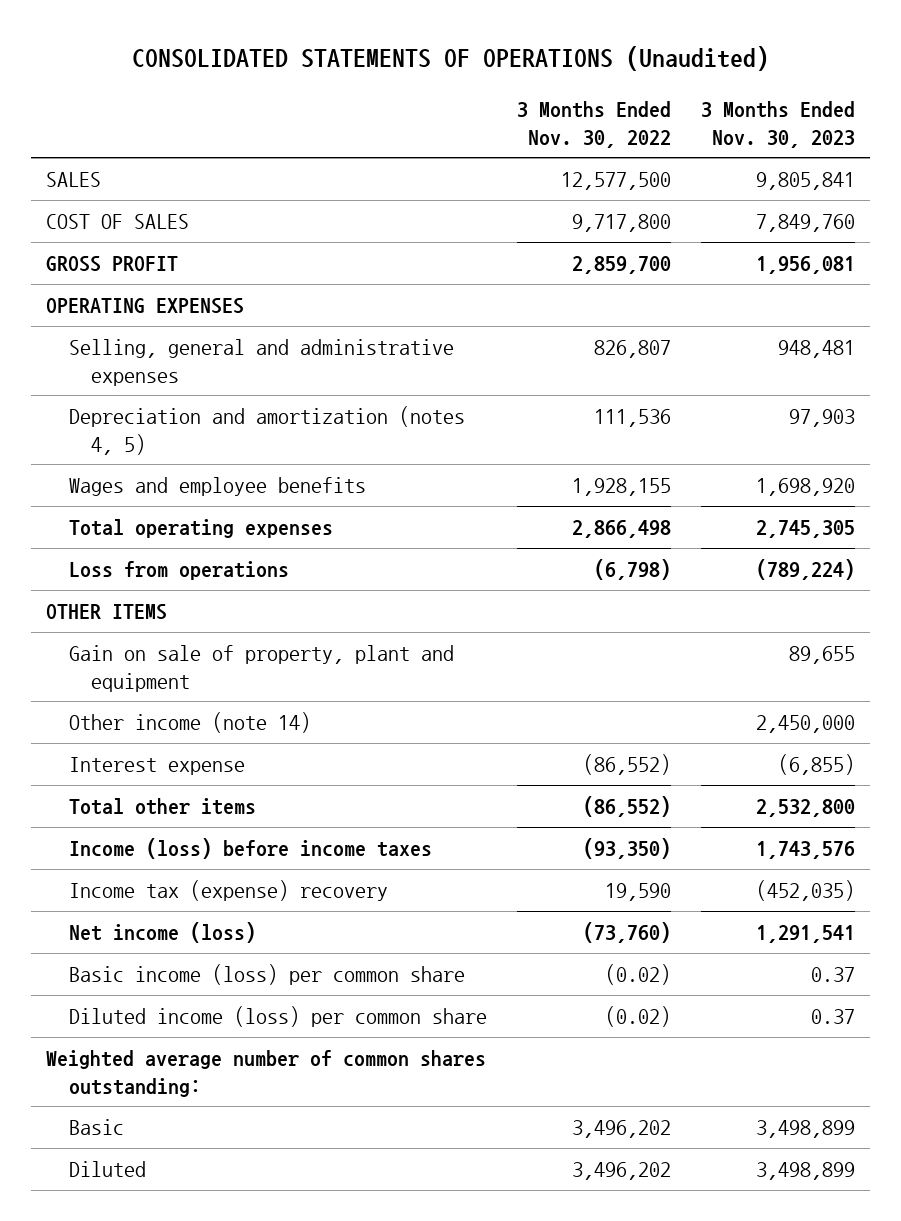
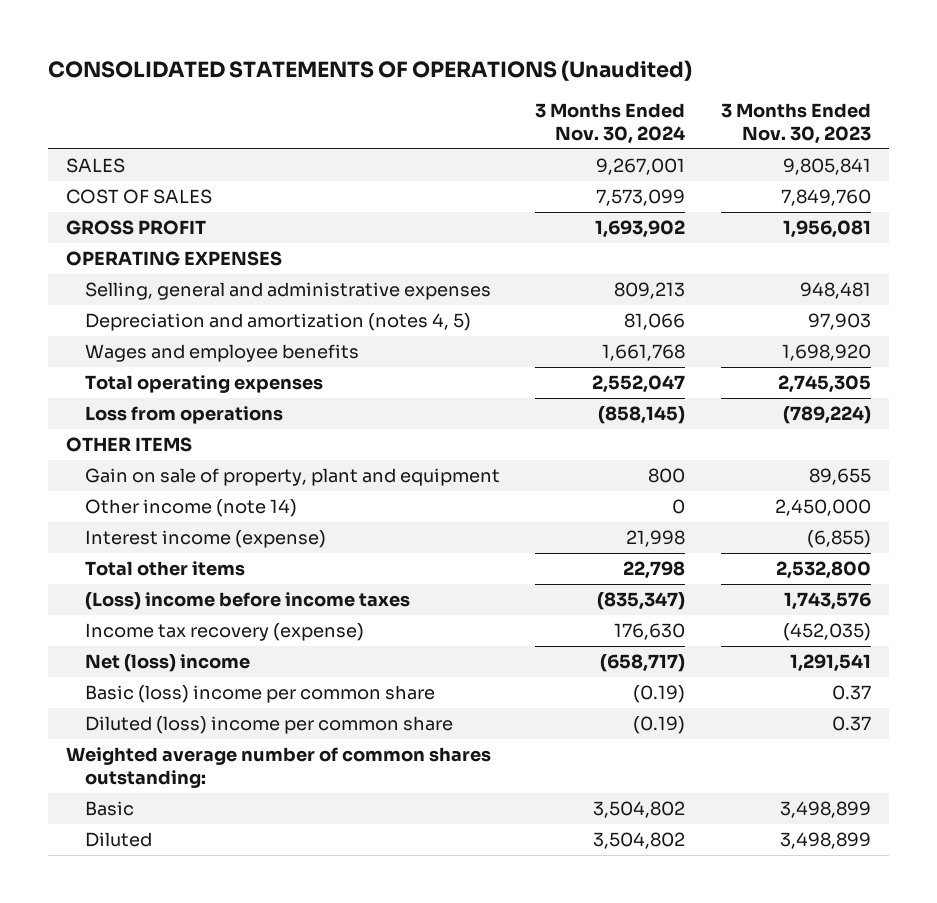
[516,100,671,148] 3 Months Ended Nov. 30, 2022 -> none
none -> [535,103,686,145] 3 Months Ended Nov. 30, 2024
[68,756,245,775] Interest expense -> [84,530,326,549] Interest income (expense)
[68,837,432,859] Income (loss) before income taxes -> [84,592,410,611] (Loss) income before income taxes
[68,879,388,901] Income tax (expense) recovery -> [84,623,364,642] Income tax recovery (expense)
[68,921,256,943] Net income (loss) -> [84,654,250,673] Net (loss) income
[68,963,465,985] Basic income (loss) per common share -> [84,685,435,704] Basic (loss) income per common share
[68,1005,487,1027] Diluted income (loss) per common share -> [84,716,453,735] Diluted (loss) income per common share

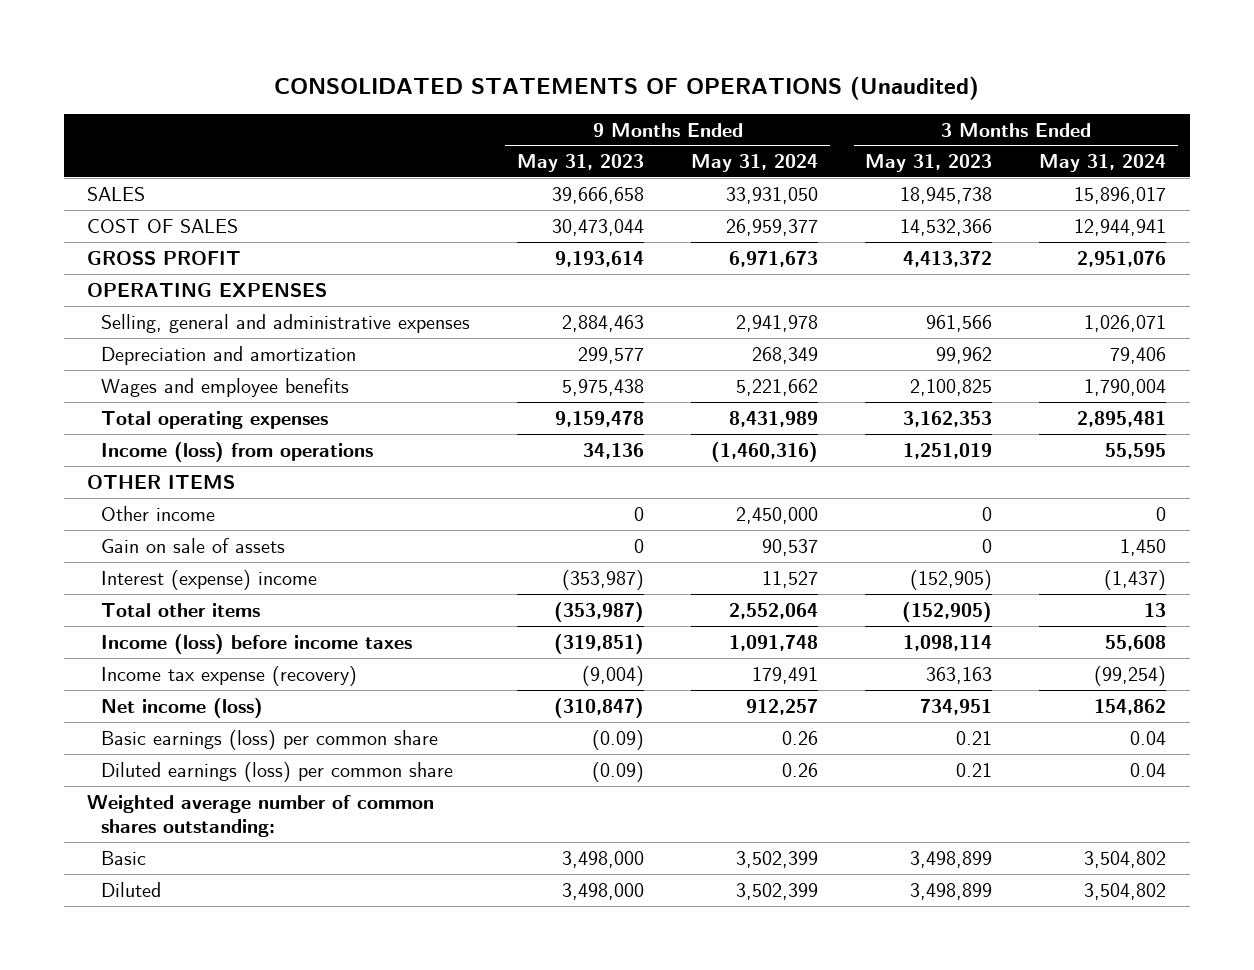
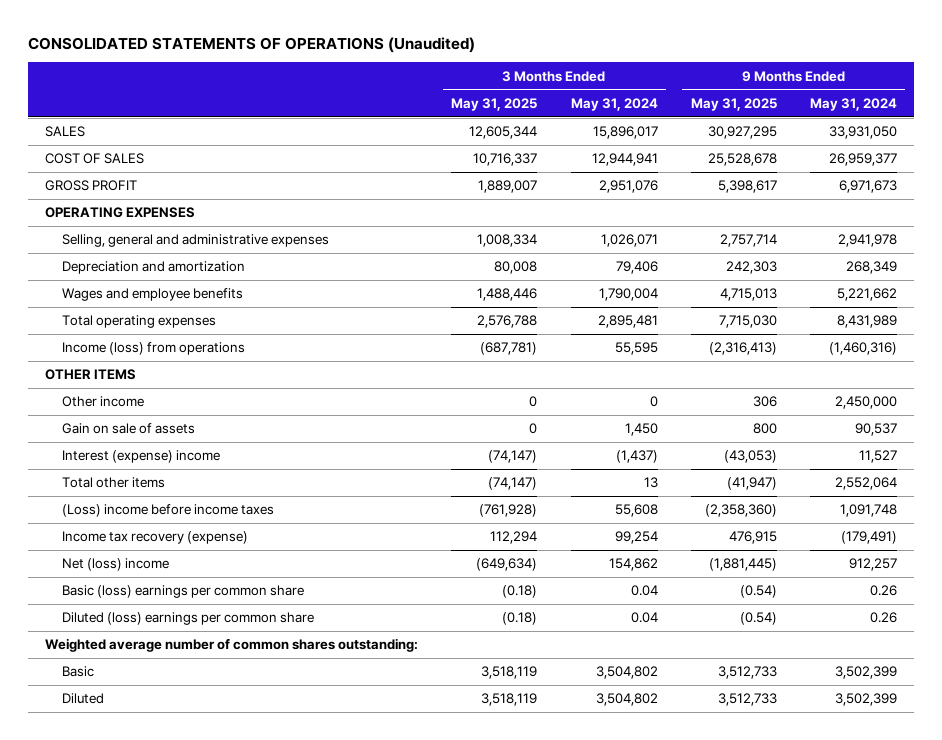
[517,154,645,173] May 31, 2023 -> none
[865,154,993,173] May 31, 2023 -> none
none -> [451,97,538,111] May 31, 2025
none -> [690,97,777,111] May 31, 2025
[101,633,413,654] Income (loss) before income taxes -> [62,504,275,518] (Loss) income before income taxes
[101,665,358,686] Income tax expense (recovery) -> [62,531,249,545] Income tax recovery (expense)
[752,666,819,684] 179,491 -> [841,531,898,545] (179,491)
[1094,665,1167,686] (99,254) -> [614,531,658,545] 99,254
[101,697,264,718] Net income (loss) -> [62,558,170,572] Net (loss) income
[101,729,439,750] Basic earnings (loss) per common share -> [62,585,305,599] Basic (loss) earnings per common share
[101,761,454,782] Diluted earnings (loss) per common share -> [62,612,315,626] Diluted (loss) earnings per common share

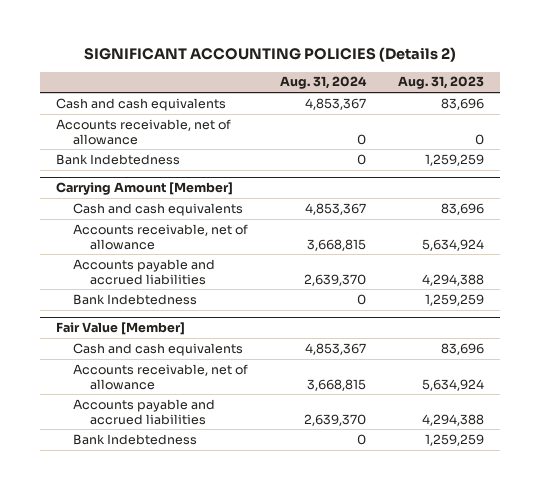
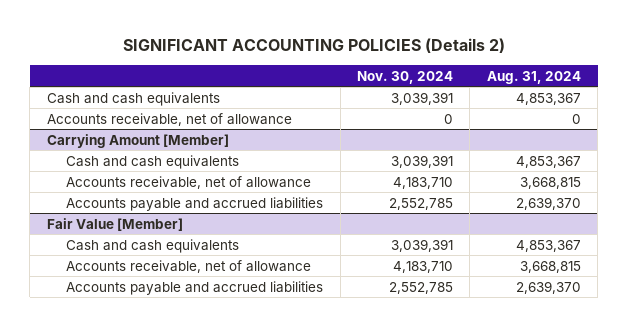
[397,76,484,90] Aug. 31, 2023 -> none
none -> [357,70,454,84] Nov. 30, 2024
[55,153,180,165] Bank Indebtedness -> none
[72,293,197,305] Bank Indebtedness -> none
[72,433,197,445] Bank Indebtedness -> none

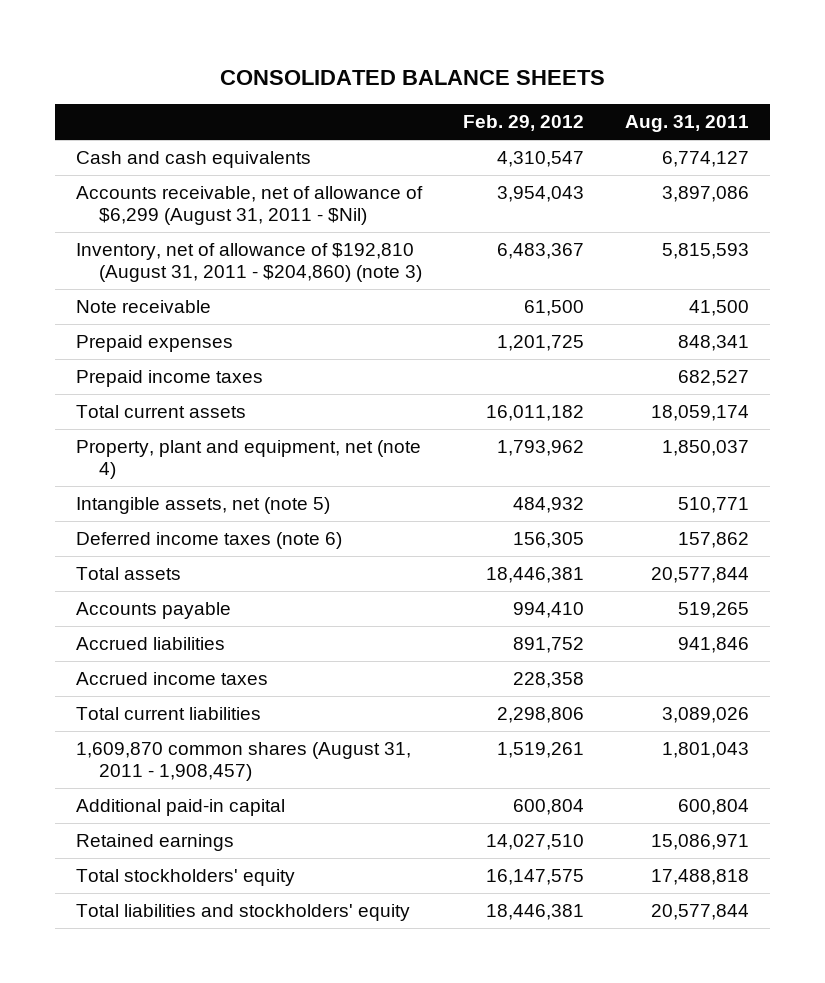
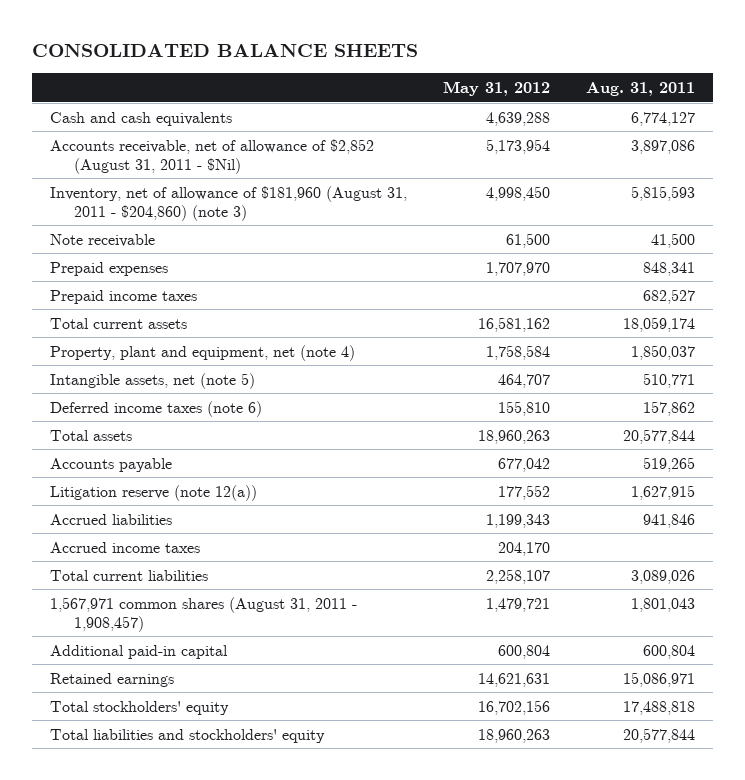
[463,115,585,132] Feb. 29, 2012 -> none
none -> [443,81,551,97] May 31, 2012
[75,186,423,226] Accounts receivable, net of allowance of $6,299 (August 31, 2011 - $Nil) -> [50,138,375,174] Accounts receivable, net of allowance of $2,852 (August 31, 2011 - $Nil)
[75,243,423,283] Inventory, net of allowance of $192,810 (August 31, 2011 - $204,860) (note 3) -> [50,185,408,221] Inventory, net of allowance of $181,960 (August 31, 2011 - $204,860) (note 3)
none -> [50,484,258,501] Litigation reserve (note 12(a))
[75,742,411,782] 1,609,870 common shares (August 31, 2011 - 1,908,457) -> [50,596,358,632] 1,567,971 common shares (August 31, 2011 - 1,908,457)

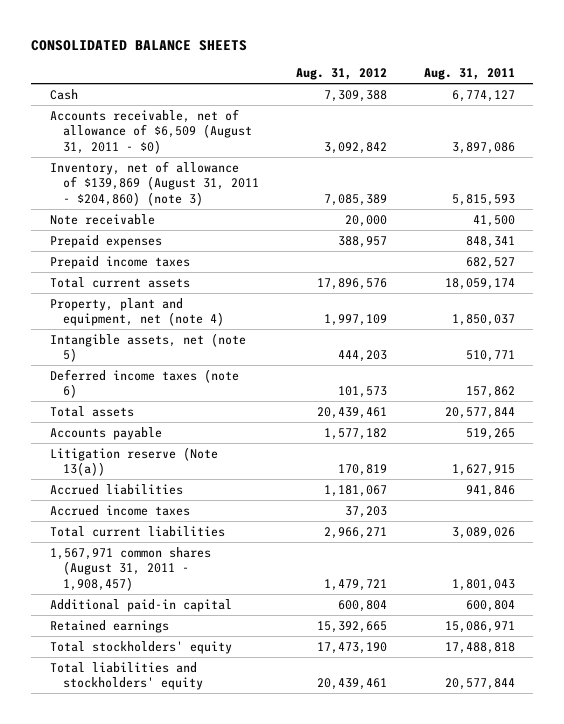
[443,81,551,97] May 31, 2012 -> none
none -> [295,68,387,81] Aug. 31, 2012
[50,111,233,126] Cash and cash equivalents -> [49,88,78,100] Cash
[50,138,375,174] Accounts receivable, net of allowance of $2,852 (August 31, 2011 - $Nil) -> [49,108,253,155] Accounts receivable, net of allowance of $6,509 (August 31, 2011 - $0)
[50,185,408,221] Inventory, net of allowance of $181,960 (August 31, 2011 - $204,860) (note 3) -> [49,160,260,207] Inventory, net of allowance of $139,869 (August 31, 2011 - $204,860) (note 3)
[50,484,258,501] Litigation reserve (note 12(a)) -> [49,446,218,477] Litigation reserve (Note 13(a))

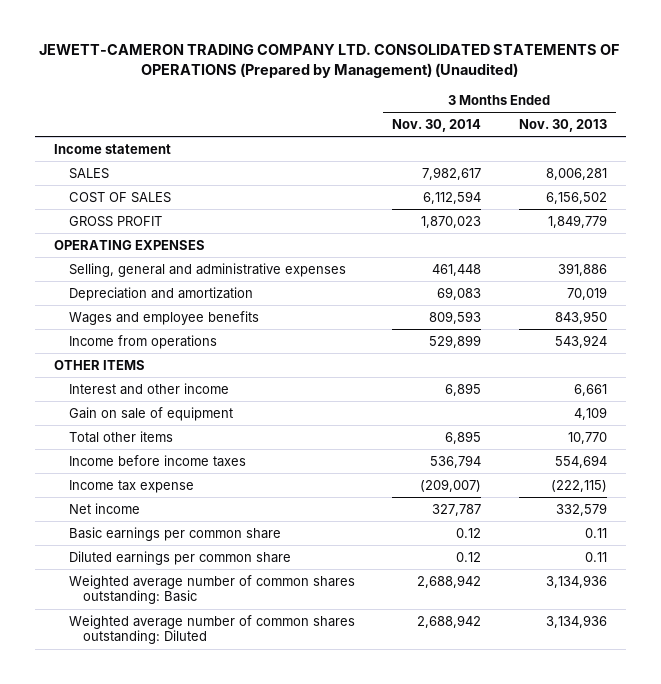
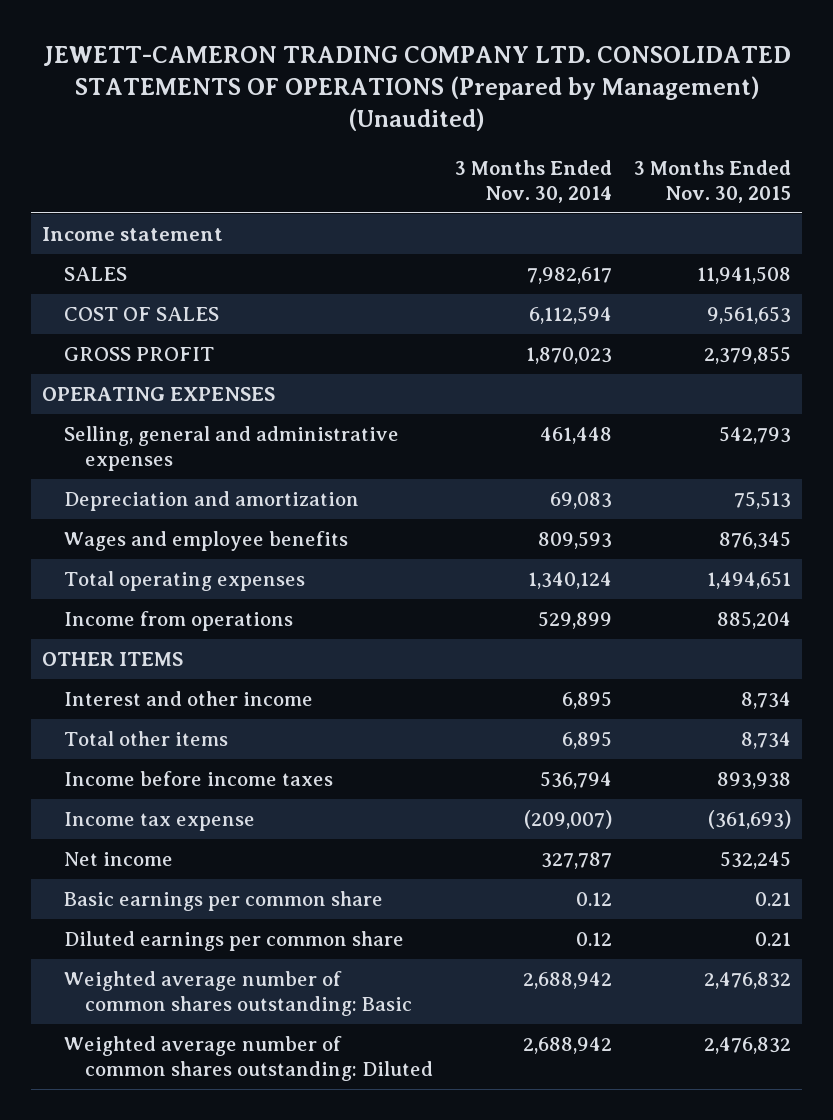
[518,118,607,132] Nov. 30, 2013 -> none
none -> [634,160,792,204] 3 Months Ended Nov. 30, 2015
none -> [63,571,305,592] Total operating expenses
[68,406,233,421] Gain on sale of equipment -> none

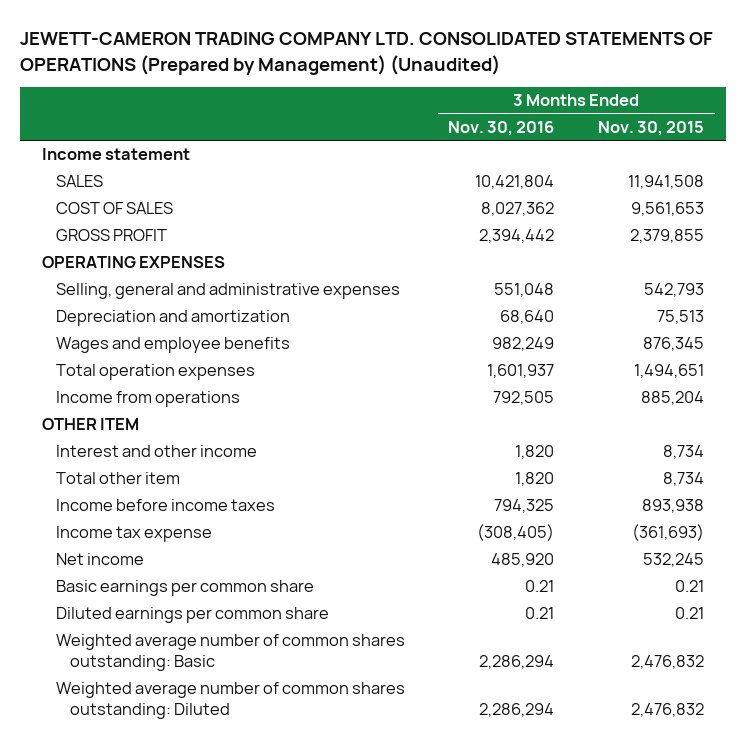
[455,160,613,204] 3 Months Ended Nov. 30, 2014 -> none
none -> [448,120,555,136] Nov. 30, 2016
[63,571,305,592] Total operating expenses -> [56,364,256,381] Total operation expenses
[41,652,183,667] OTHER ITEMS -> [41,418,139,431] OTHER ITEM
[63,731,228,747] Total other items -> [56,472,181,485] Total other item

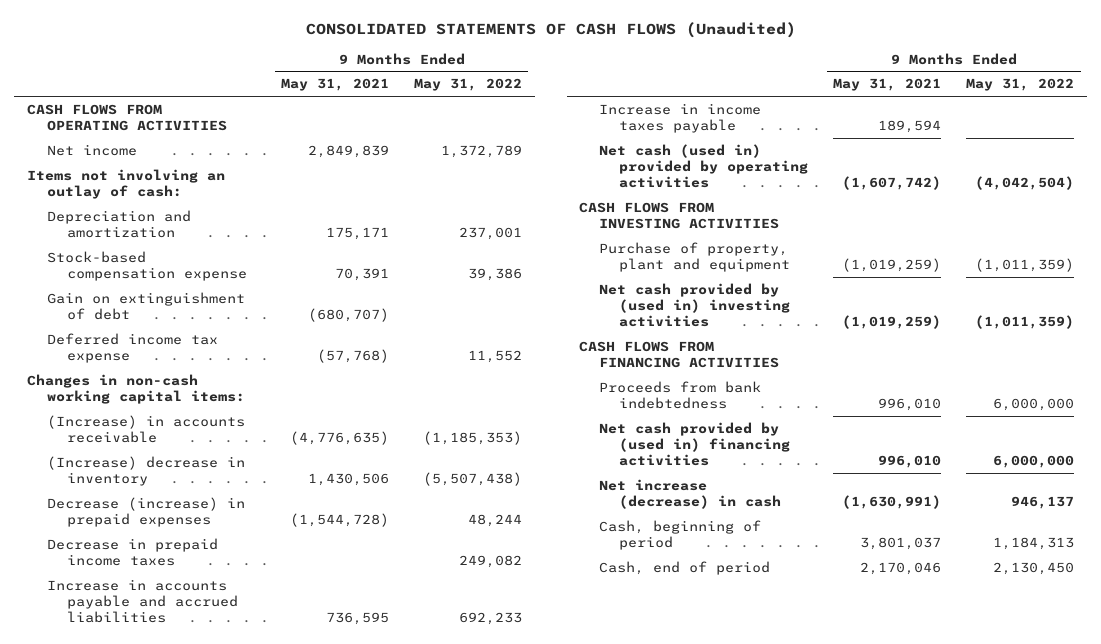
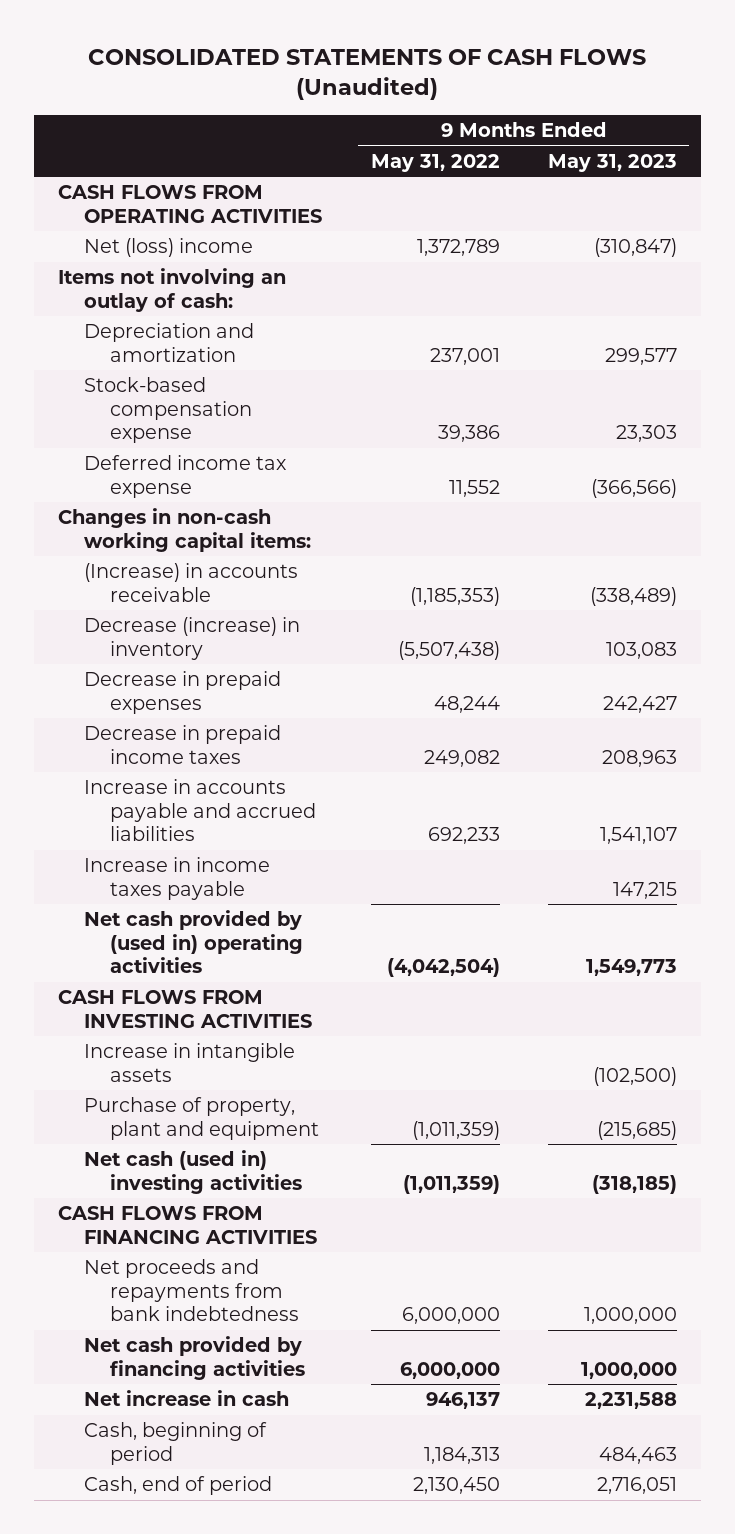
[281,78,390,92] May 31, 2021 -> none
none -> [547,153,677,172] May 31, 2023
[47,143,138,156] Net income -> [84,238,254,258] Net (loss) income
[47,291,246,320] Gain on extinguishment of debt -> none
[47,455,246,486] (Increase) decrease in inventory -> [84,617,301,660] Decrease (increase) in inventory
[47,496,246,527] Decrease (increase) in prepaid expenses -> [84,671,282,714] Decrease in prepaid expenses
[599,143,809,188] Net cash (used in) provided by operating activities -> [84,910,304,974] Net cash provided by (used in) operating activities
none -> [84,1043,296,1082] Increase in intangible assets
[599,282,791,327] Net cash provided by (used in) investing activities -> [84,1150,303,1194] Net cash (used in) investing activities
[599,380,762,409] Proceeds from bank indebtedness -> [84,1259,300,1322] Net proceeds and repayments from bank indebtedness
[599,421,791,466] Net cash provided by (used in) financing activities -> [84,1336,306,1380] Net cash provided by financing activities
[599,478,782,509] Net increase (decrease) in cash -> [84,1390,290,1407] Net increase in cash

